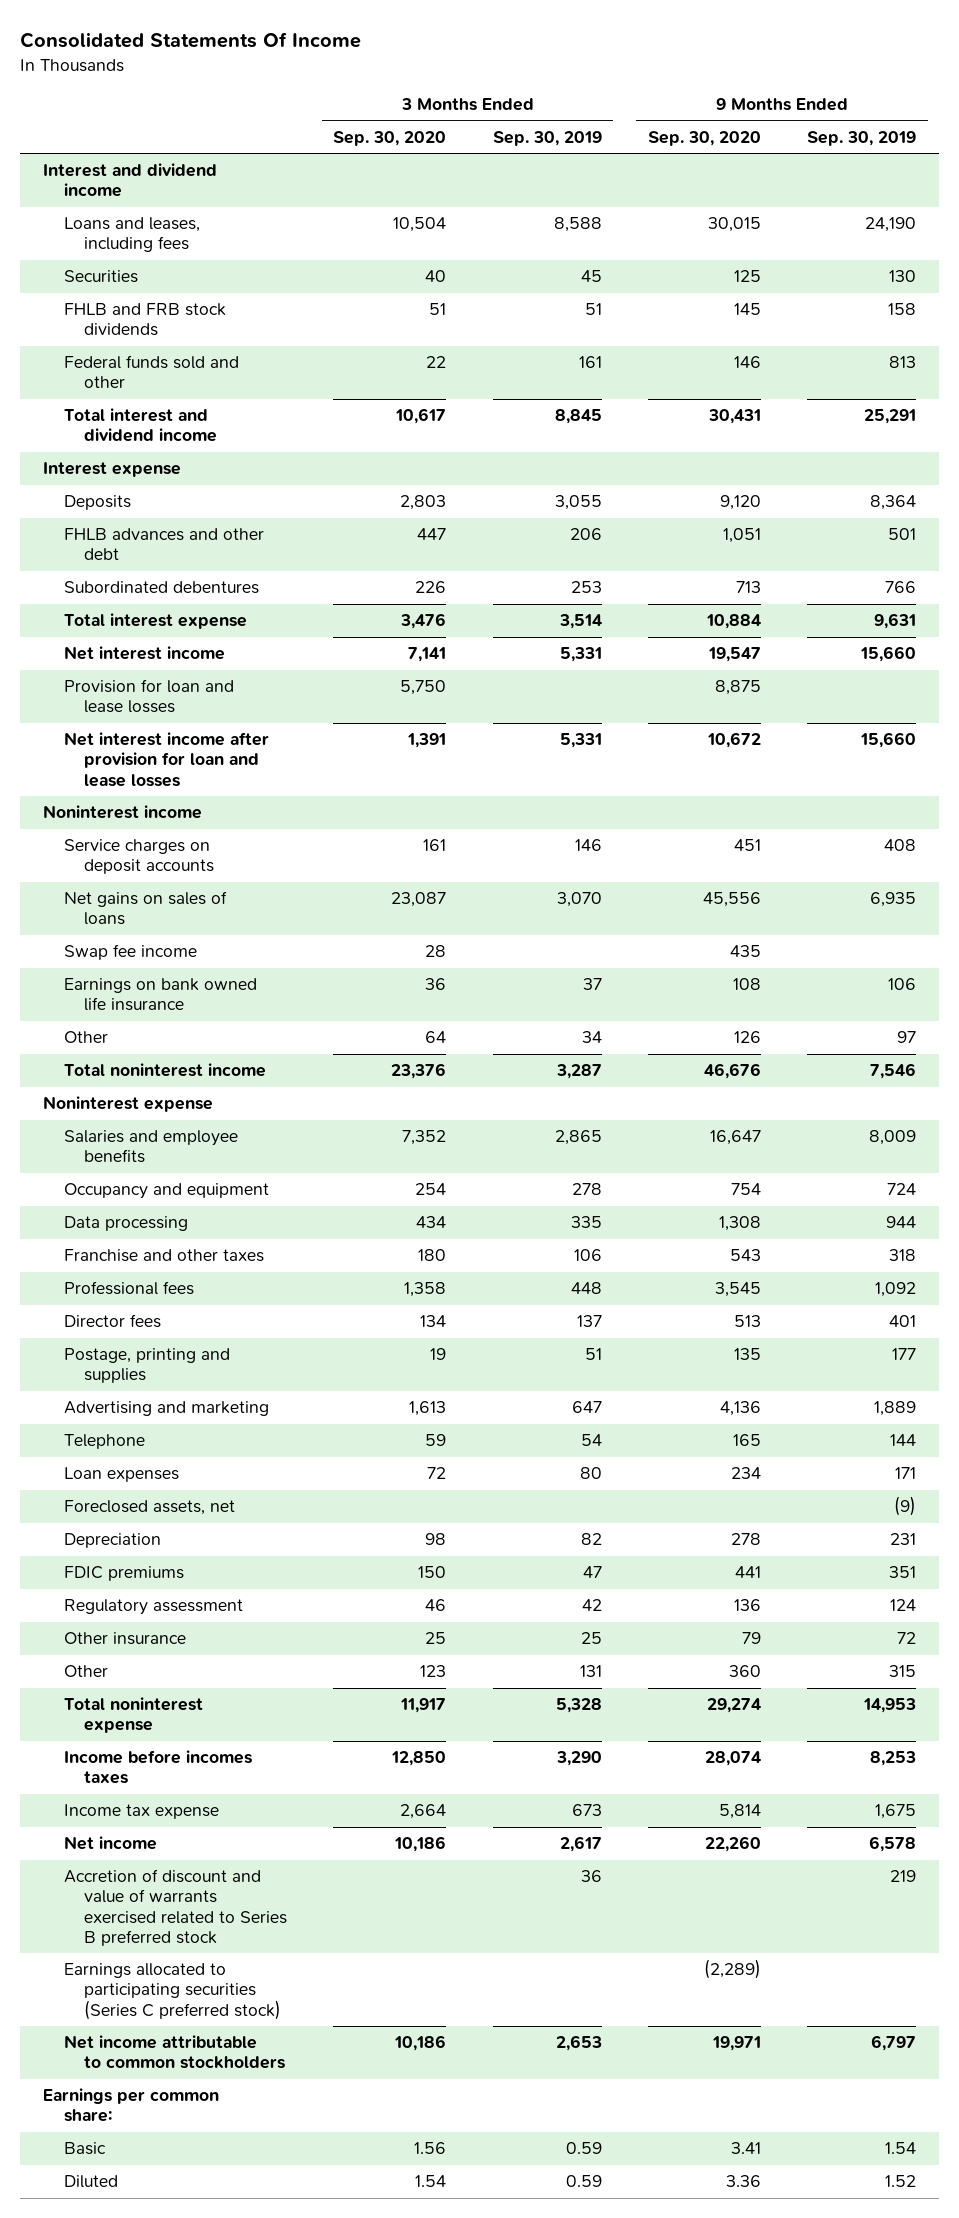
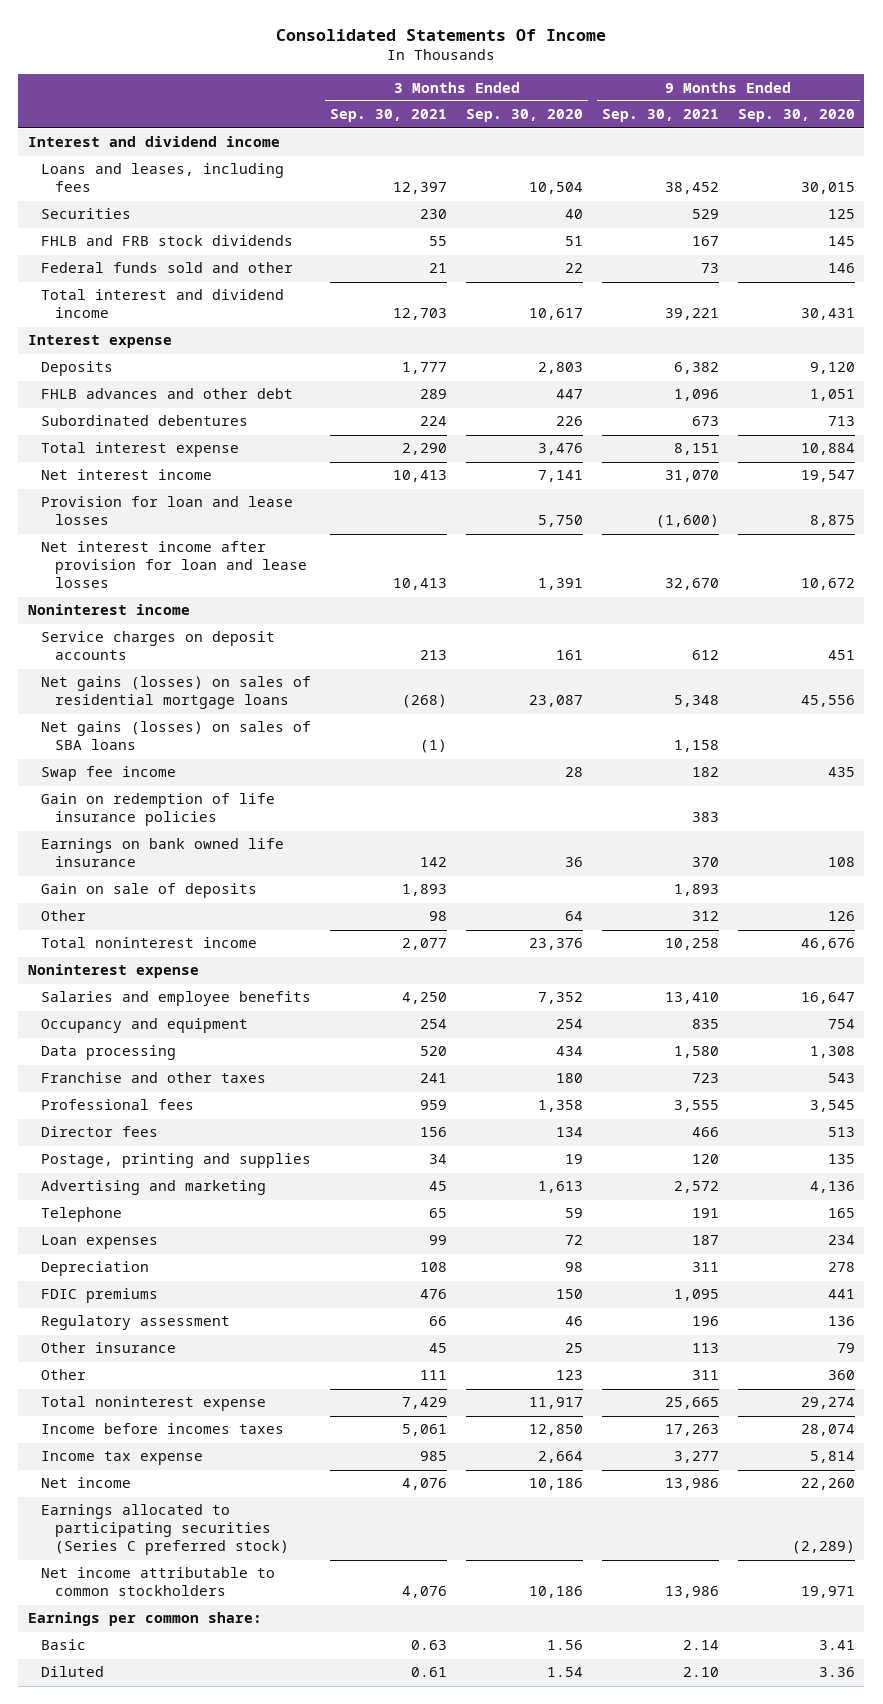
[492,131,602,147] Sep. 30, 2019 -> none
[807,131,917,147] Sep. 30, 2019 -> none
none -> [330,109,448,123] Sep. 30, 2021
none -> [602,109,720,123] Sep. 30, 2021
[63,891,227,926] Net gains on sales of loans -> [41,676,312,710] Net gains (losses) on sales of residential mortgage loans
none -> [41,721,312,751] Net gains (losses) on sales of SBA loans
none -> [41,793,276,827] Gain on redemption of life insurance policies
none -> [41,883,258,899] Gain on sale of deposits
[63,1500,235,1516] Foreclosed assets, net -> none
[63,1869,288,1946] Accretion of discount and value of warrants exercised related to Series B preferred stock -> none

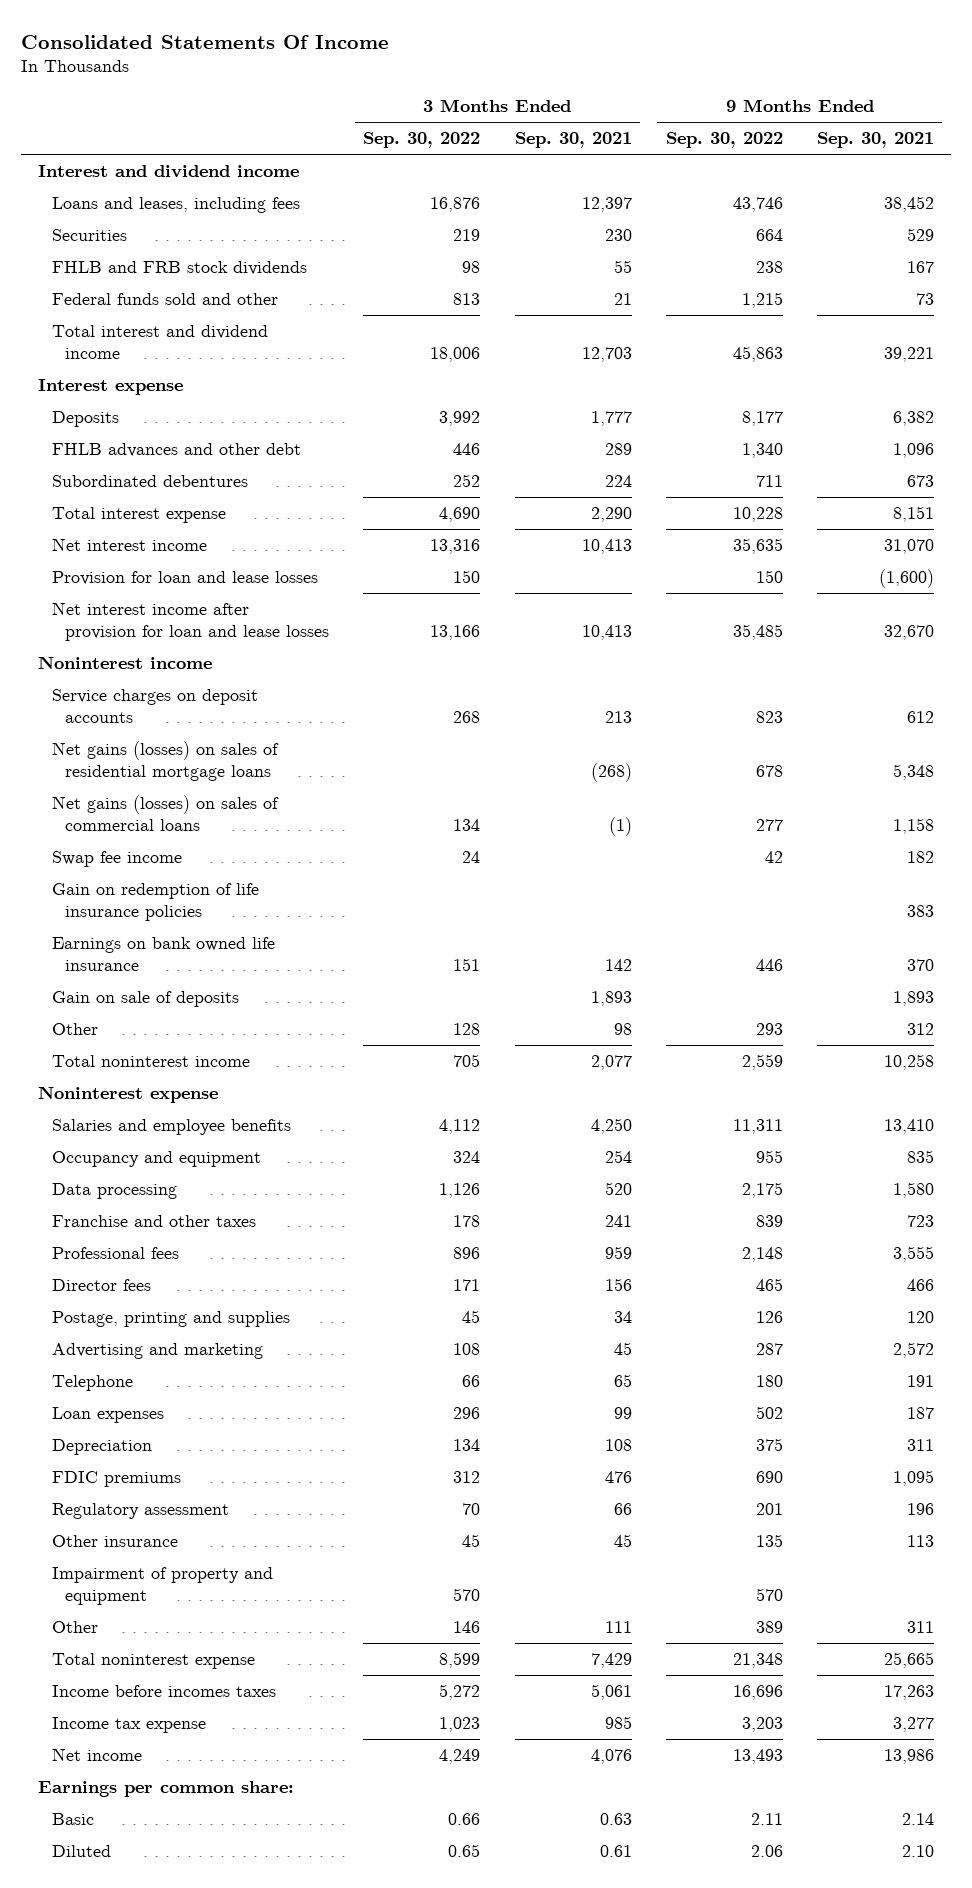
[466,109,584,123] Sep. 30, 2020 -> none
[737,109,855,123] Sep. 30, 2020 -> none
none -> [363,132,481,149] Sep. 30, 2022
none -> [665,132,783,149] Sep. 30, 2022
[41,721,312,751] Net gains (losses) on sales of SBA loans -> [51,795,279,832] Net gains (losses) on sales of commercial loans
none -> [51,1567,273,1606] Impairment of property and equipment
[41,1504,289,1556] Earnings allocated to participating securities (Series C preferred stock) -> none
[41,1567,276,1597] Net income attributable to common stockholders -> none

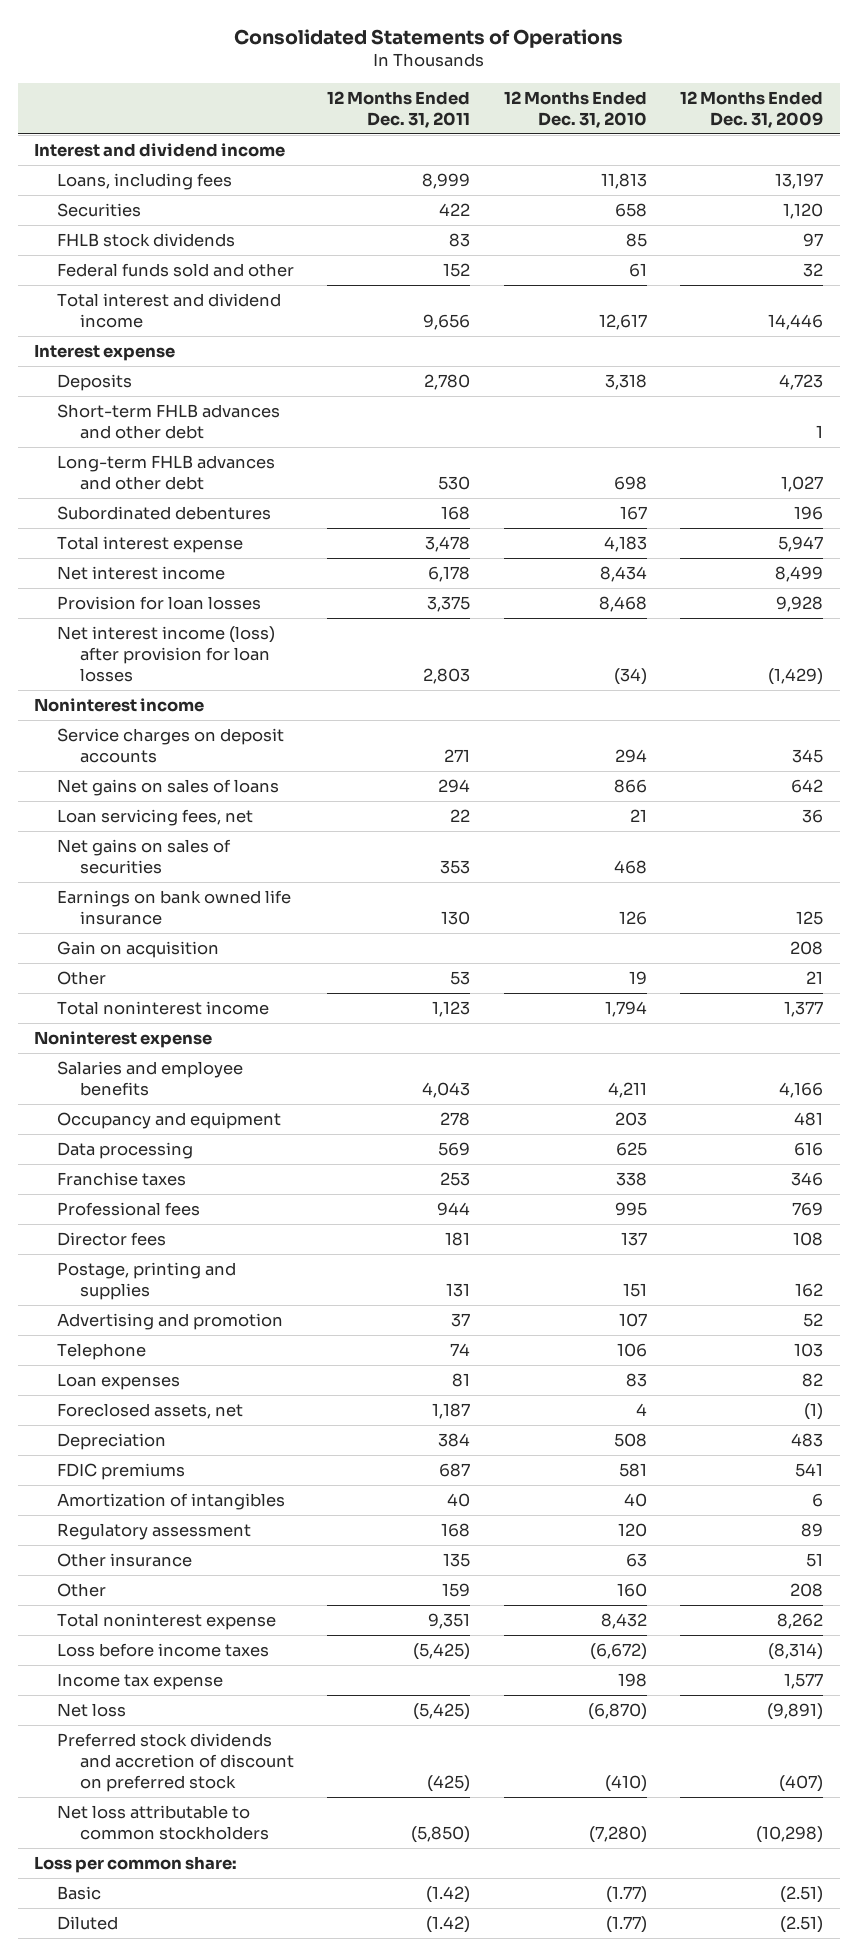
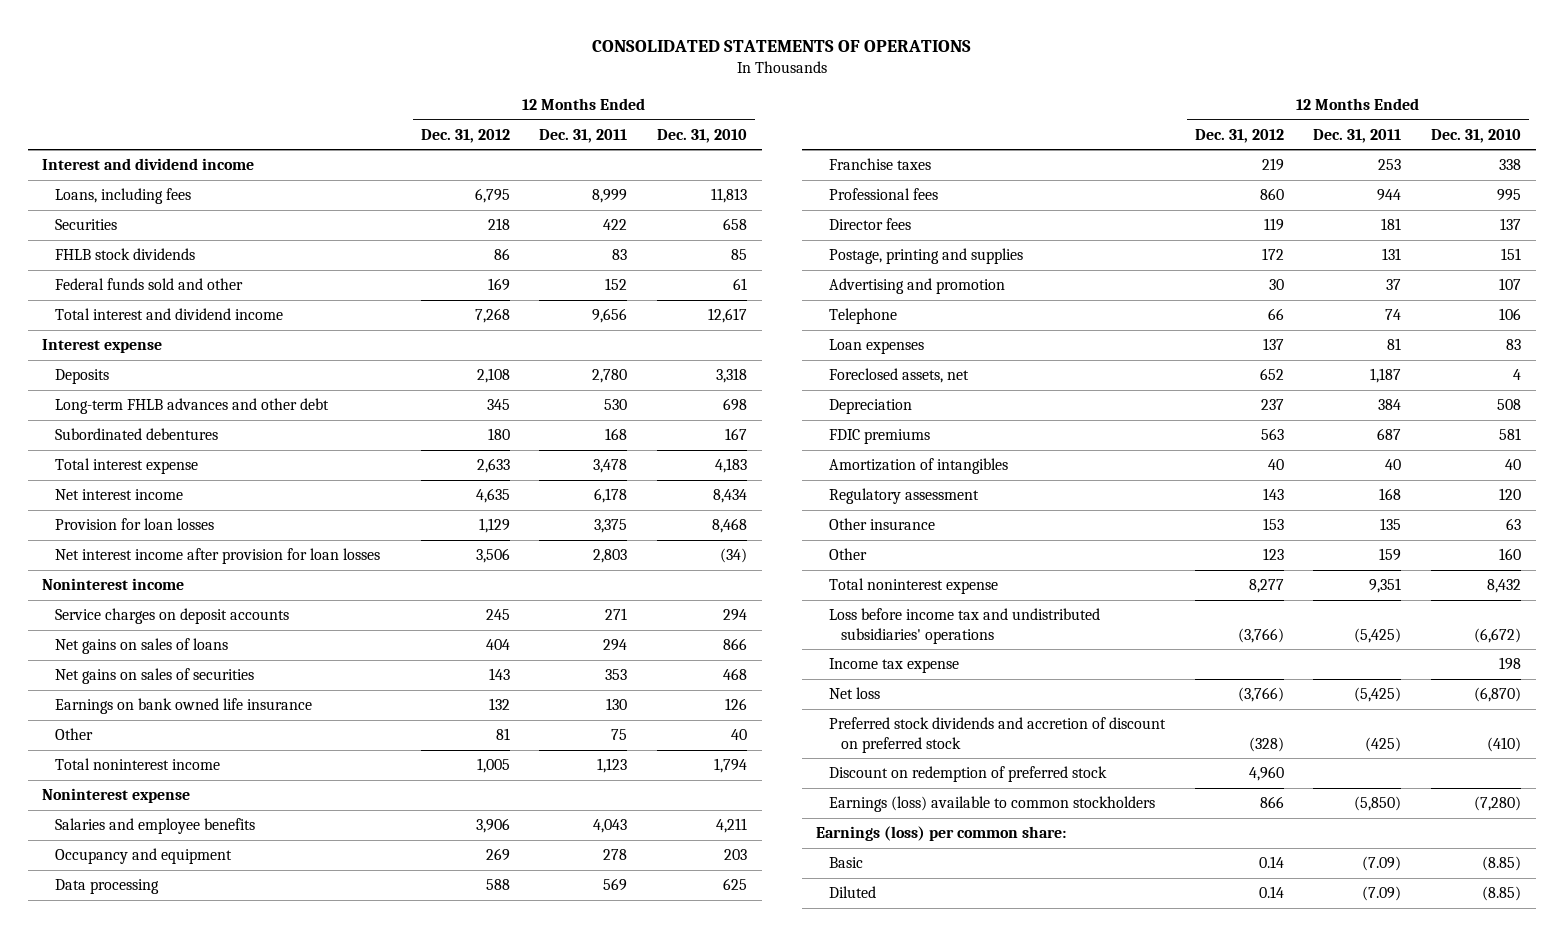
[233,28,623,48] Consolidated Statements of Operations -> [591,40,971,53] CONSOLIDATED STATEMENTS OF OPERATIONS
[679,90,823,128] 12 Months Ended Dec. 31, 2009 -> none
none -> [420,128,510,143] Dec. 31, 2012
[57,403,281,440] Short-term FHLB advances and other debt -> none
[57,625,276,683] Net interest income (loss) after provision for loan losses -> [54,548,380,565] Net interest income after provision for loan losses
[57,808,254,826] Loan servicing fees, net -> none
[57,940,220,958] Gain on acquisition -> none
[450,970,471,985] 53 -> [611,729,628,741] 75
[628,970,647,985] 19 -> [731,729,748,741] 40
[57,1642,270,1657] Loss before income taxes -> [828,608,1100,644] Loss before income tax and undistributed subsidiaries' operations
none -> [828,766,1107,783] Discount on redemption of preferred stock
[57,1804,270,1841] Net loss attributable to common stockholders -> [828,796,1155,813] Earnings (loss) available to common stockholders
[34,1855,238,1873] Loss per common share: -> [816,826,1067,842] Earnings (loss) per common share:
[426,1885,471,1903] (1.42) -> [1362,856,1402,872] (7.09)
[605,1885,647,1903] (1.77) -> [1482,856,1522,872] (8.85)
[426,1915,471,1933] (1.42) -> [1362,886,1402,902] (7.09)
[605,1915,647,1933] (1.77) -> [1482,886,1522,902] (8.85)

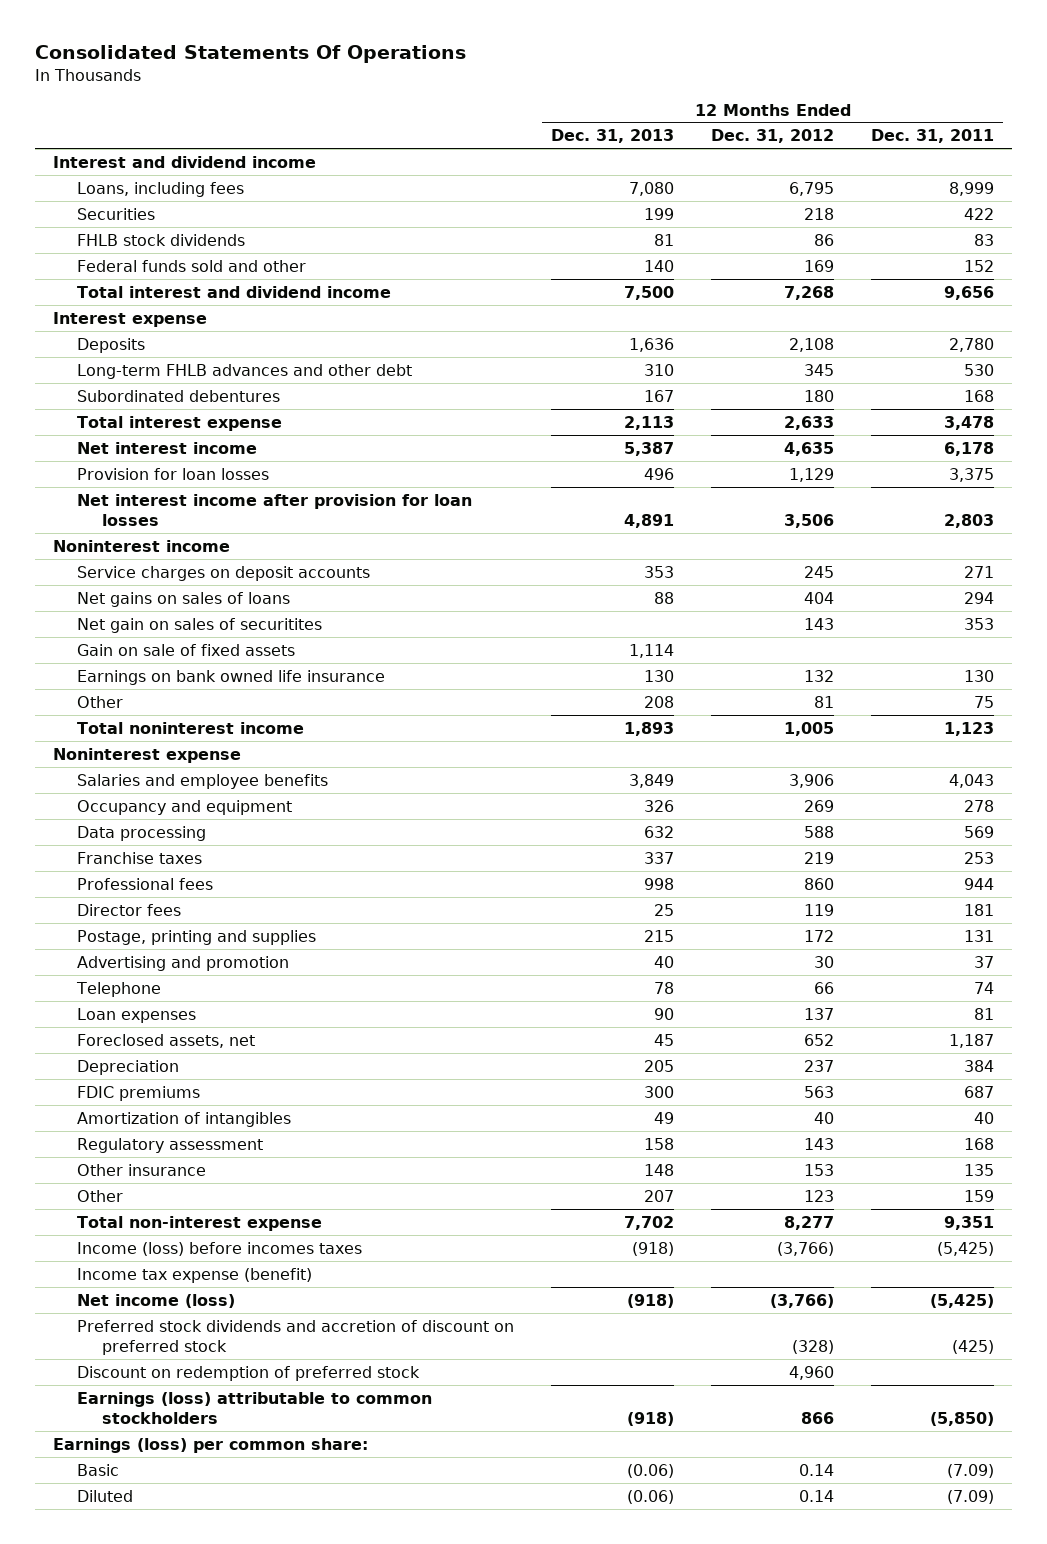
[591,40,971,53] CONSOLIDATED STATEMENTS OF OPERATIONS -> [34,45,466,64] Consolidated Statements Of Operations
[657,128,748,143] Dec. 31, 2010 -> none
none -> [551,129,675,144] Dec. 31, 2013
[54,668,254,685] Net gains on sales of securities -> [77,617,323,633] Net gain on sales of securitites
none -> [77,643,296,656] Gain on sale of fixed assets
[828,578,998,595] Total noninterest expense -> [77,1215,323,1231] Total non-interest expense
[828,608,1100,644] Loss before income tax and undistributed subsidiaries' operations -> [77,1241,363,1256] Income (loss) before incomes taxes
[828,658,959,674] Income tax expense -> [77,1267,313,1283] Income tax expense (benefit)
[828,687,880,700] Net loss -> [77,1293,236,1308] Net income (loss)
[828,796,1155,813] Earnings (loss) available to common stockholders -> [77,1391,433,1425] Earnings (loss) attributable to common stockholders

